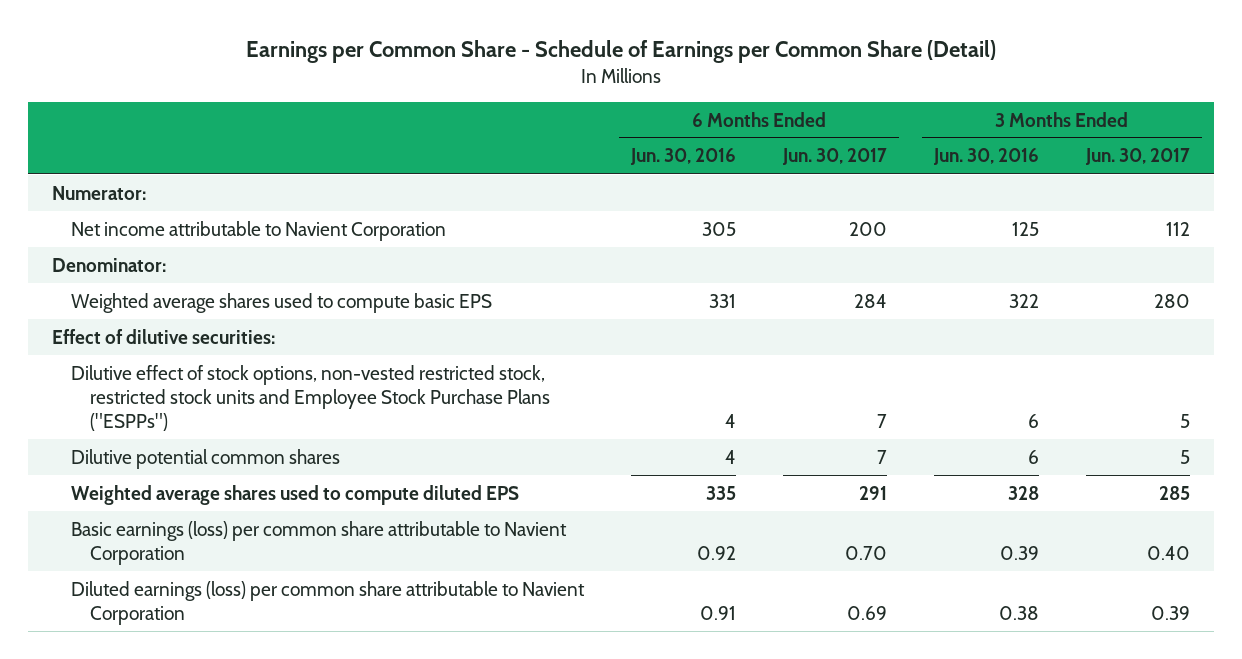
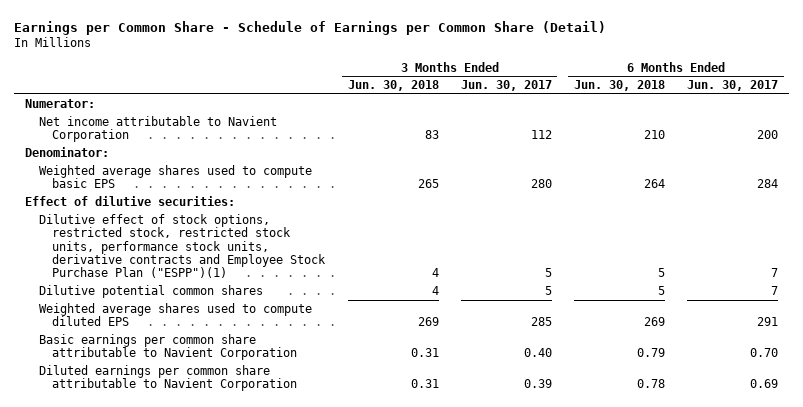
[629,148,736,166] Jun. 30, 2016 -> none
[933,148,1040,166] Jun. 30, 2016 -> none
none -> [347,80,439,92] Jun. 30, 2018
none -> [573,80,665,92] Jun. 30, 2018
[70,364,550,431] Dilutive effect of stock options, non-vested restricted stock, restricted stock units and Employee Stock Purchase Plans ("ESPPs") -> [38,213,327,279] Dilutive effect of stock options, restricted stock, restricted stock units, performance stock units, derivative contracts and Employee Stock Purchase Plan ("ESPP")(1)
[70,520,567,565] Basic earnings (loss) per common share attributable to Navient Corporation -> [38,333,298,361] Basic earnings per common share attributable to Navient Corporation
[70,580,585,625] Diluted earnings (loss) per common share attributable to Navient Corporation -> [38,364,298,392] Diluted earnings per common share attributable to Navient Corporation

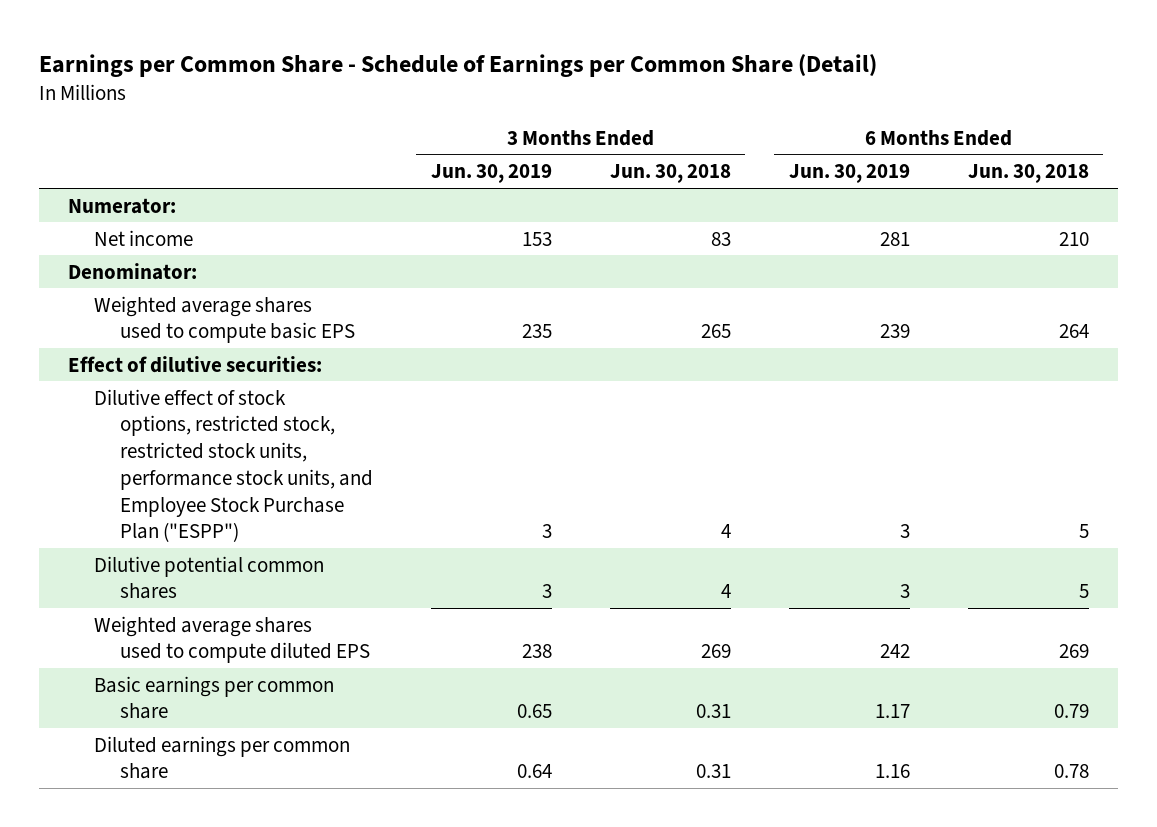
[460,80,552,92] Jun. 30, 2017 -> none
[687,80,779,92] Jun. 30, 2017 -> none
none -> [430,164,552,184] Jun. 30, 2019
none -> [788,164,910,184] Jun. 30, 2019
[38,115,277,143] Net income attributable to Navient Corporation -> [94,229,194,246] Net income
[38,213,327,279] Dilutive effect of stock options, restricted stock, restricted stock units, performance stock units, derivative contracts and Employee Stock Purchase Plan ("ESPP")(1) -> [94,388,373,543] Dilutive effect of stock options, restricted stock, restricted stock units, performance stock units, and Employee Stock Purchase Plan ("ESPP")
[38,333,298,361] Basic earnings per common share attributable to Navient Corporation -> [94,675,335,720] Basic earnings per common share
[38,364,298,392] Diluted earnings per common share attributable to Navient Corporation -> [94,735,351,780] Diluted earnings per common share

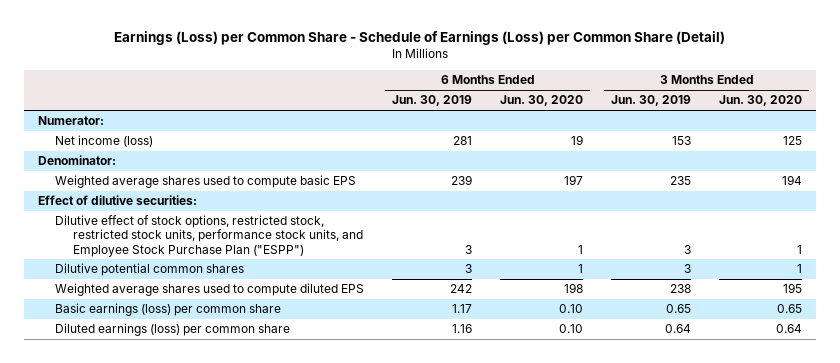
[39,53,878,77] Earnings per Common Share - Schedule of Earnings per Common Share (Detail) -> [113,31,725,46] Earnings (Loss) per Common Share - Schedule of Earnings (Loss) per Common Share (Detail)
[609,164,731,184] Jun. 30, 2018 -> none
[967,164,1089,184] Jun. 30, 2018 -> none
none -> [500,95,584,107] Jun. 30, 2020
none -> [719,95,803,107] Jun. 30, 2020
[94,229,194,246] Net income -> [55,135,154,148] Net income (loss)
[94,675,335,720] Basic earnings per common share -> [55,303,282,317] Basic earnings (loss) per common share
[94,735,351,780] Diluted earnings per common share -> [55,323,291,337] Diluted earnings (loss) per common share

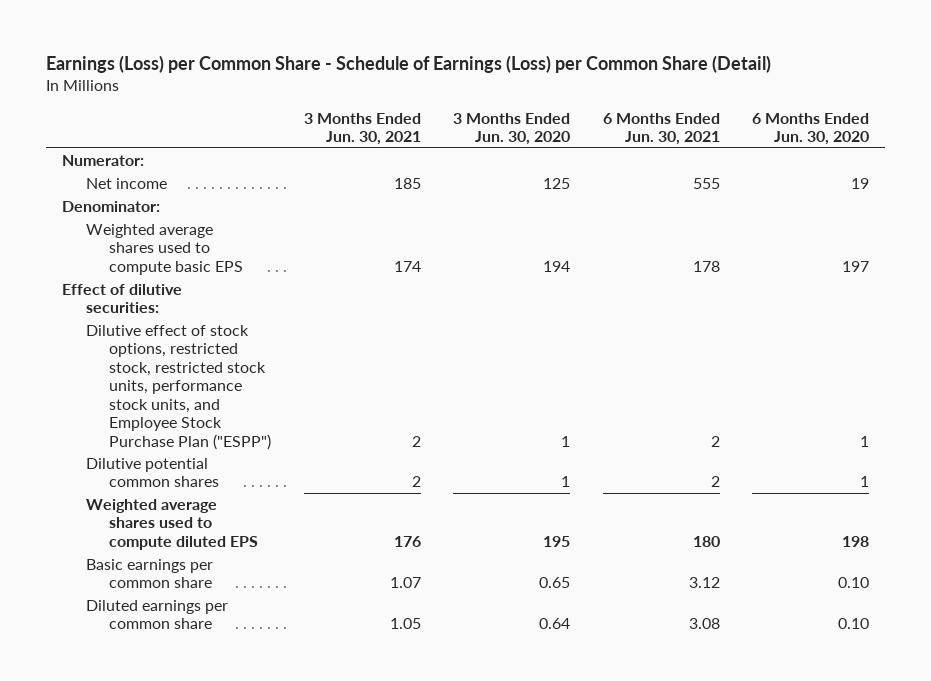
[392,95,473,107] Jun. 30, 2019 -> none
[611,95,692,107] Jun. 30, 2019 -> none
none -> [303,112,421,146] 3 Months Ended Jun. 30, 2021
none -> [602,112,720,146] 6 Months Ended Jun. 30, 2021
[55,135,154,148] Net income (loss) -> [85,178,167,190] Net income
[55,303,282,317] Basic earnings (loss) per common share -> [85,559,213,589] Basic earnings per common share
[55,323,291,337] Diluted earnings (loss) per common share -> [85,600,228,630] Diluted earnings per common share

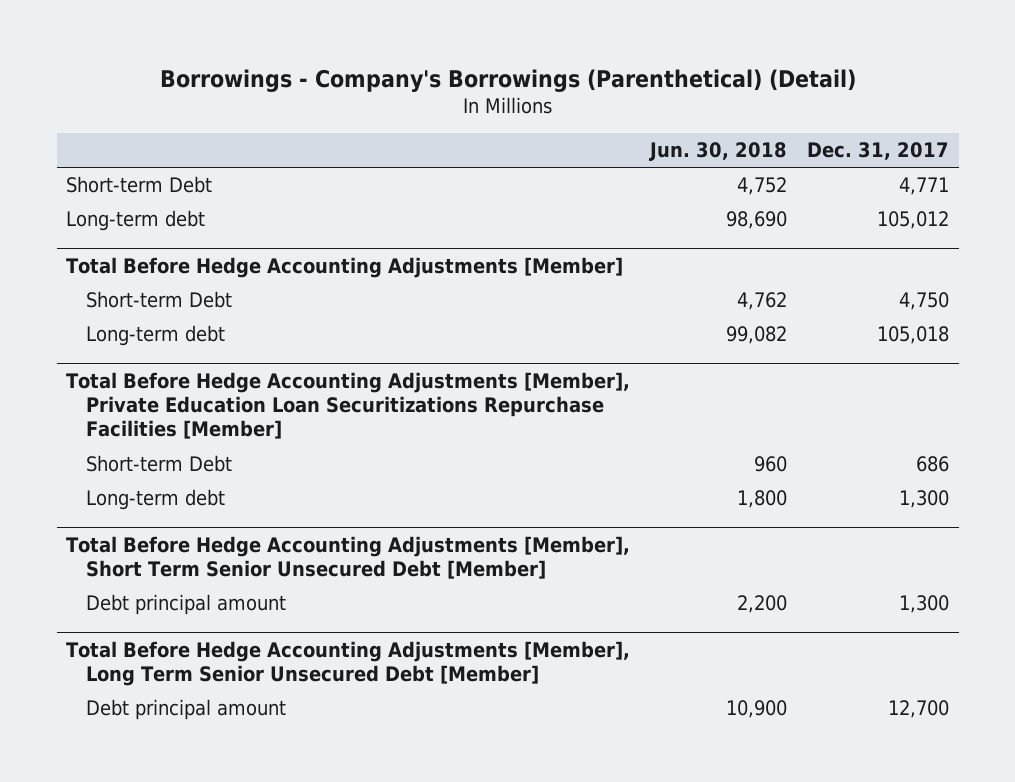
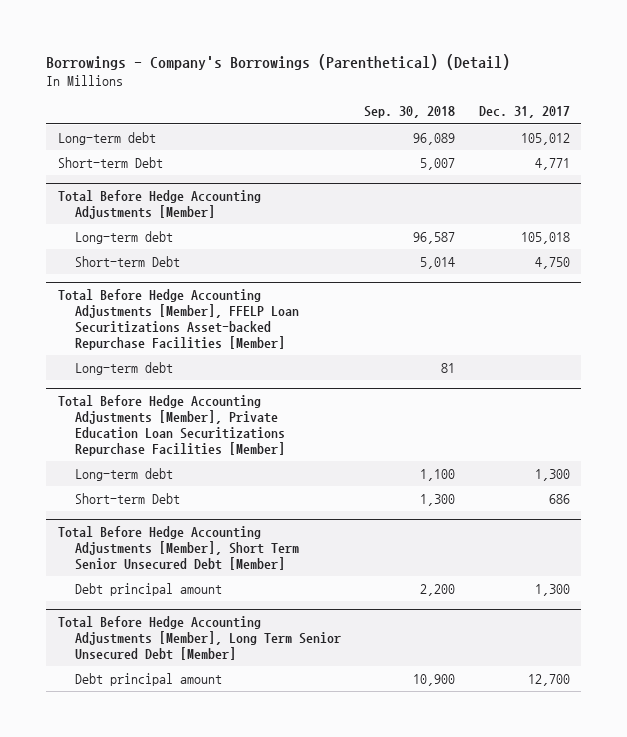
[649,142,788,162] Jun. 30, 2018 -> none
none -> [364,106,456,119] Sep. 30, 2018
[66,176,213,194] Short-term Debt -> [57,156,163,168] Short-term Debt
[85,291,232,309] Short-term Debt -> [75,255,181,267] Short-term Debt
none -> [57,288,300,350] Total Before Hedge Accounting Adjustments [Member], FFELP Loan Securitizations Asset-backed Repurchase Facilities [Member]
none -> [75,361,174,375] Long-term debt
[85,455,232,473] Short-term Debt -> [75,492,181,504] Short-term Debt

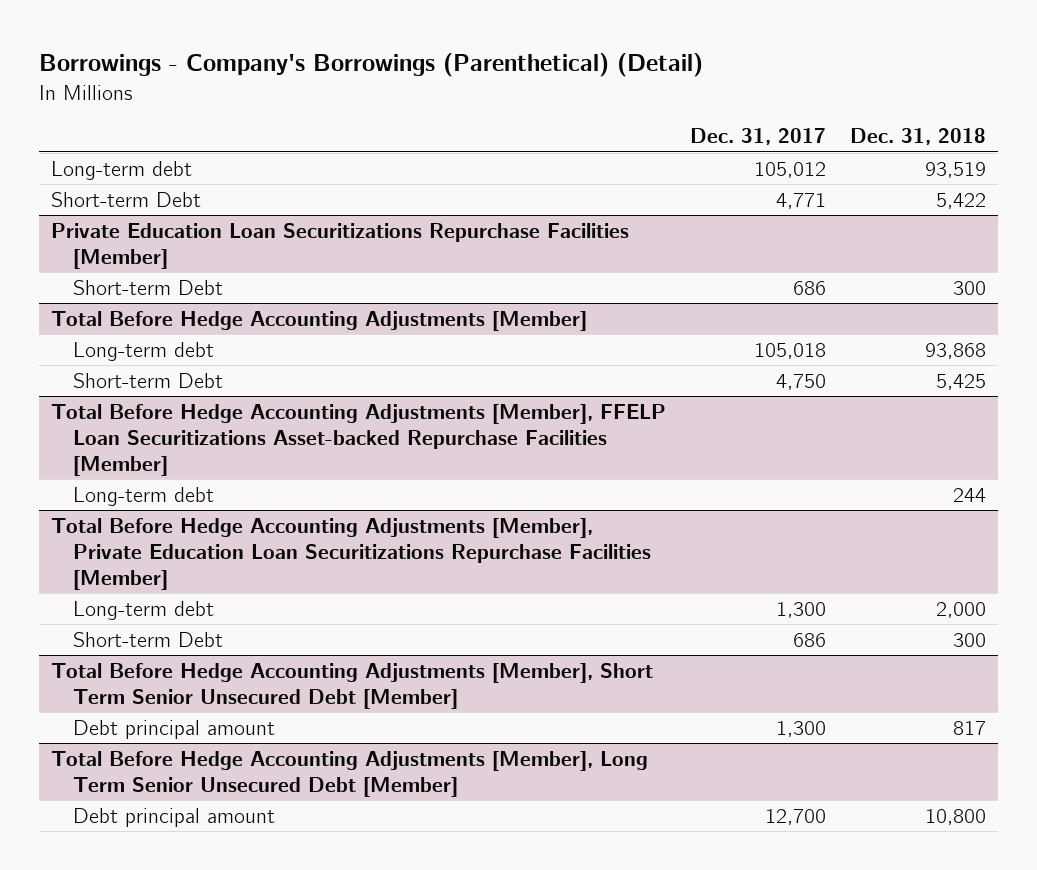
[364,106,456,119] Sep. 30, 2018 -> none
none -> [850,128,987,146] Dec. 31, 2018
none -> [50,222,629,269] Private Education Loan Securitizations Repurchase Facilities [Member]
none -> [72,279,223,295] Short-term Debt

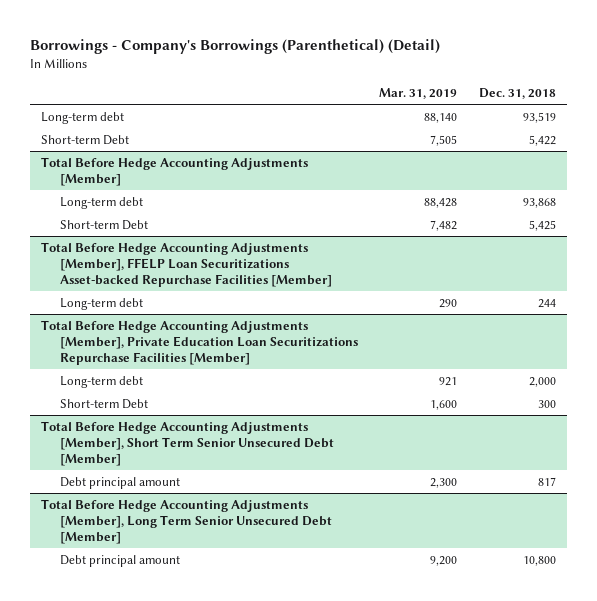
[690,128,827,146] Dec. 31, 2017 -> none
none -> [379,87,458,99] Mar. 31, 2019
[50,222,629,269] Private Education Loan Securitizations Repurchase Facilities [Member] -> none
[72,279,223,295] Short-term Debt -> none

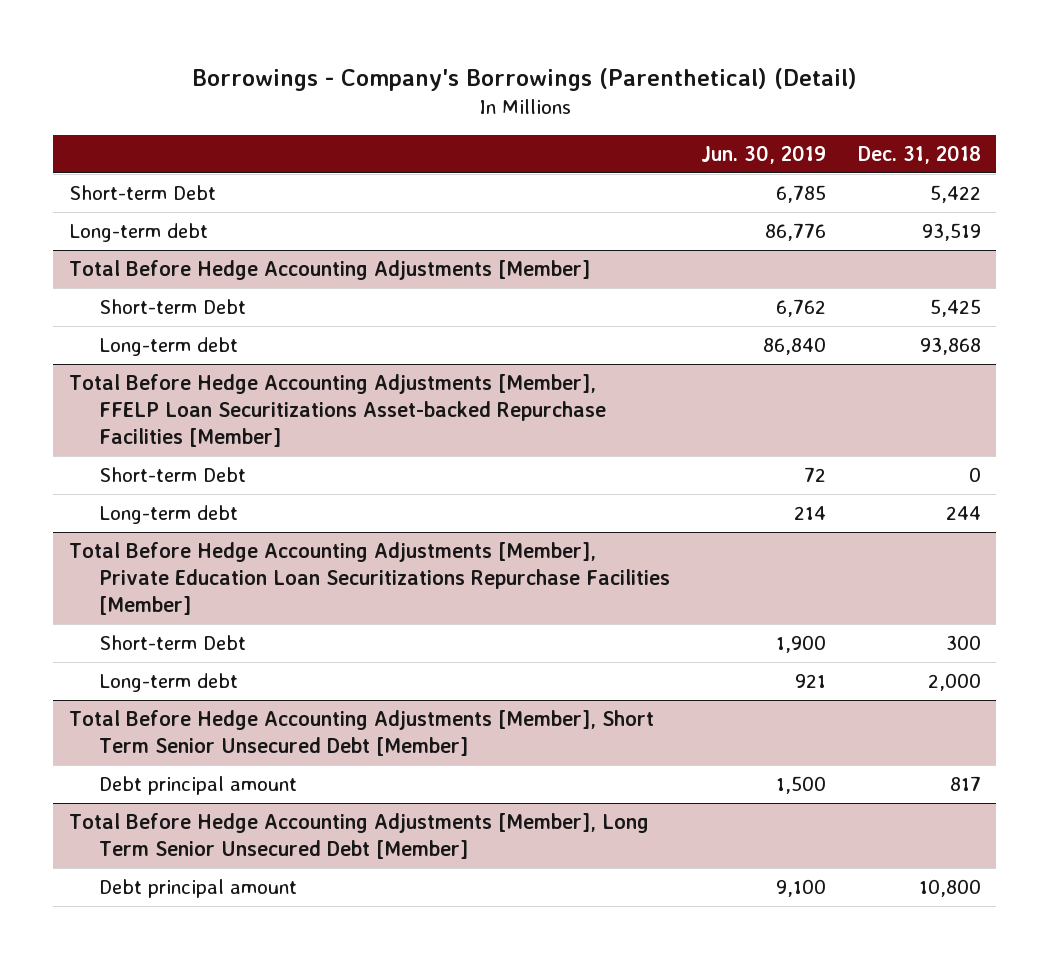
[379,87,458,99] Mar. 31, 2019 -> none
none -> [701,144,827,164] Jun. 30, 2019
[40,111,124,124] Long-term debt -> [68,223,208,243] Long-term debt
[60,196,144,209] Long-term debt -> [98,337,238,357] Long-term debt
none -> [98,467,246,483] Short-term Debt
[60,375,144,388] Long-term debt -> [98,673,238,693] Long-term debt

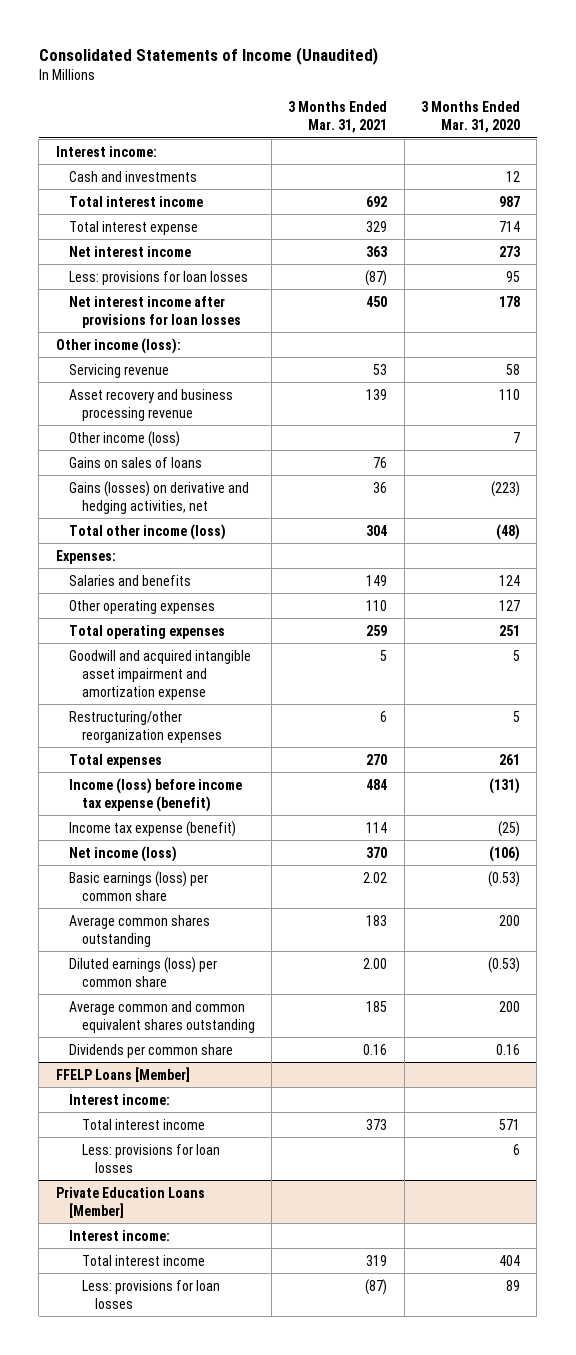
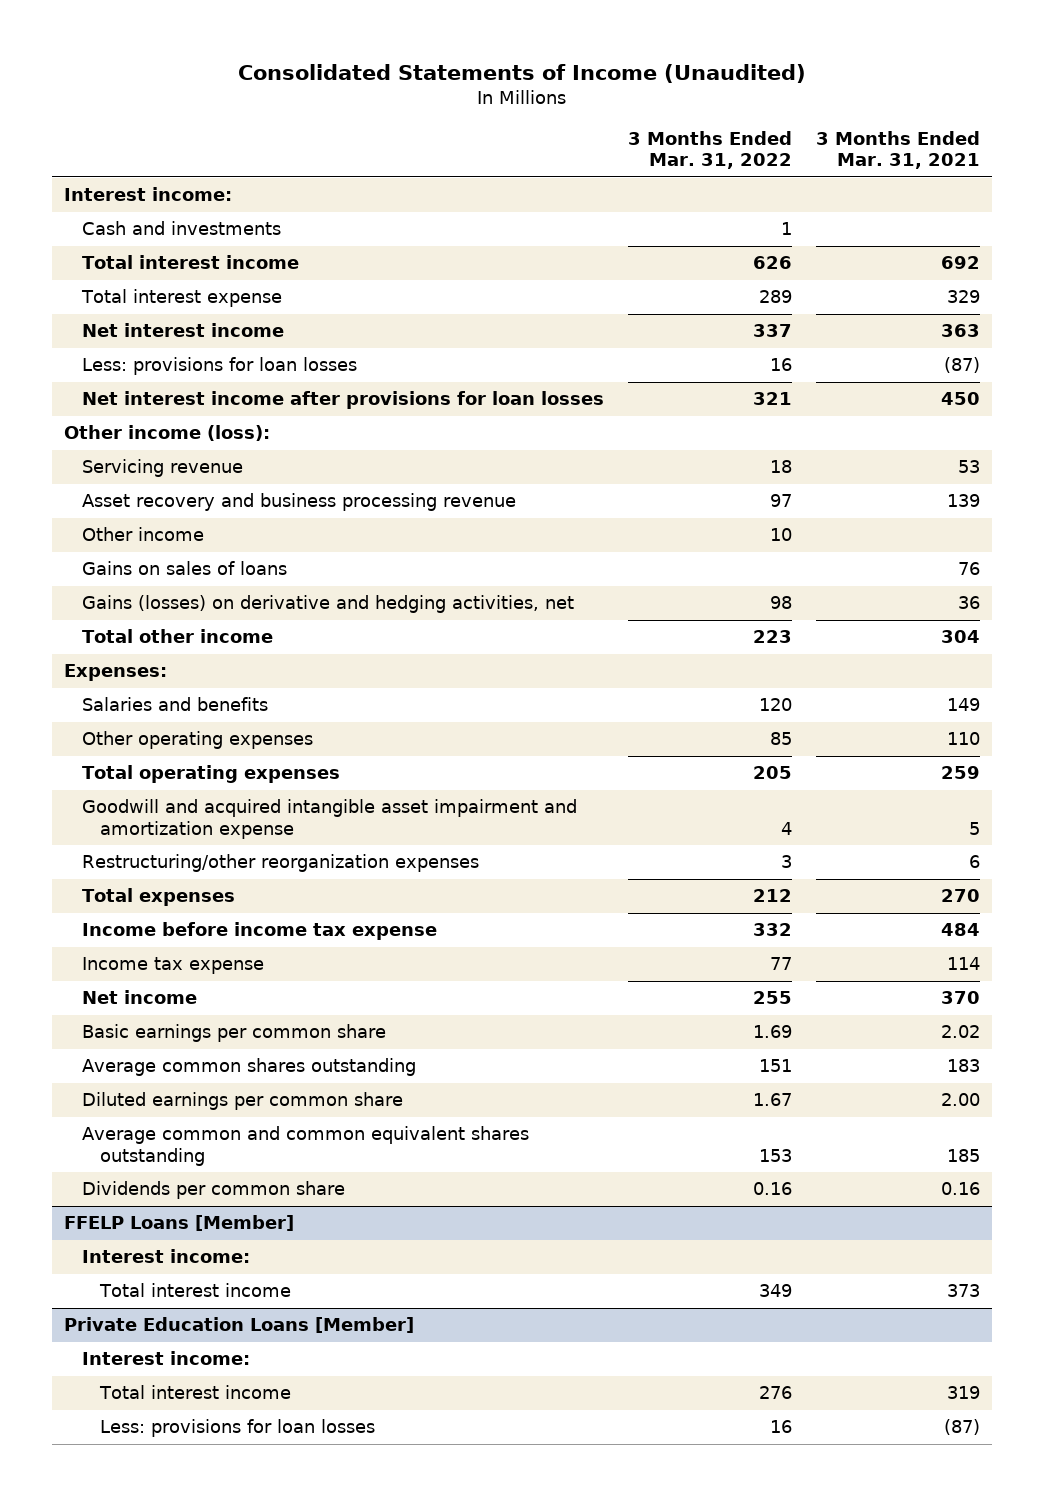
[420,101,520,134] 3 Months Ended Mar. 31, 2020 -> none
none -> [628,130,793,170] 3 Months Ended Mar. 31, 2022
[68,430,180,447] Other income (loss) -> [82,527,205,542] Other income
[68,523,226,540] Total other income (loss) -> [82,629,274,644] Total other income
[68,777,242,812] Income (loss) before income tax expense (benefit) -> [82,922,438,941] Income before income tax expense
[68,820,236,837] Income tax expense (benefit) -> [82,957,265,975] Income tax expense
[68,845,177,862] Net income (loss) -> [82,990,198,1005] Net income
[68,870,208,901] Basic earnings (loss) per common share -> [82,1024,387,1043] Basic earnings per common share
[68,956,217,987] Diluted earnings (loss) per common share -> [82,1092,404,1111] Diluted earnings per common share
[81,1143,220,1173] Less: provisions for loan losses -> none

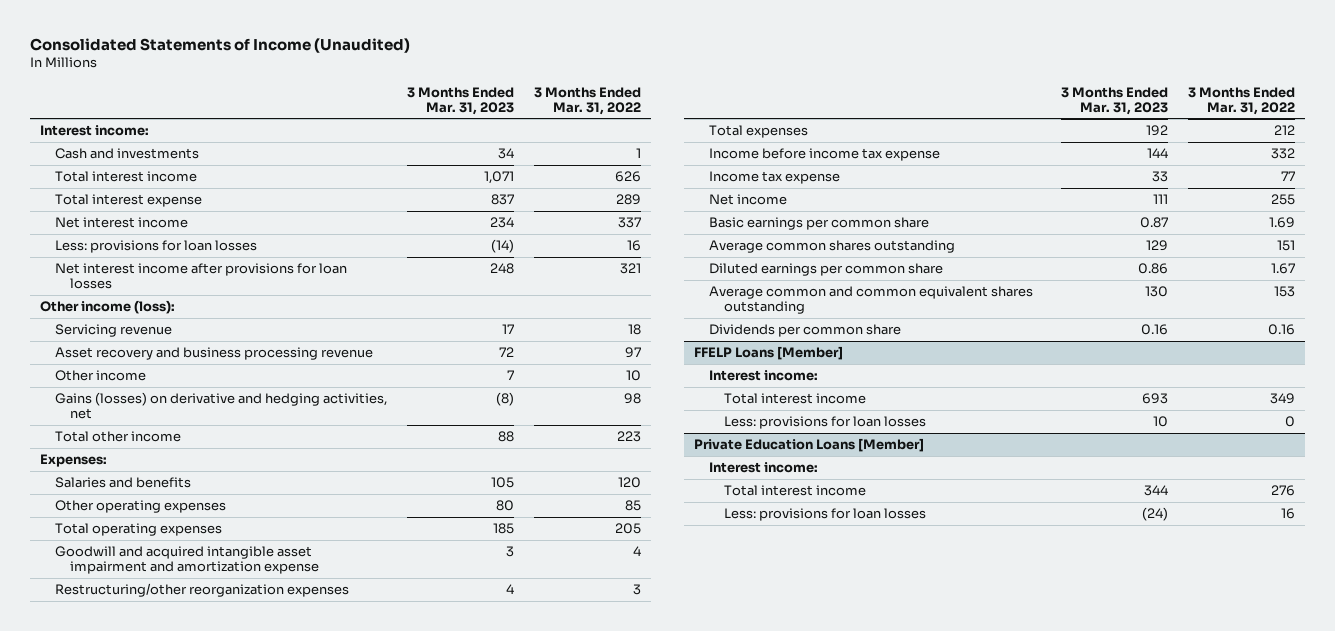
[816,130,981,170] 3 Months Ended Mar. 31, 2021 -> none
none -> [407,86,515,115] 3 Months Ended Mar. 31, 2023
[82,561,288,576] Gains on sales of loans -> none
none -> [724,416,927,430] Less: provisions for loan losses

